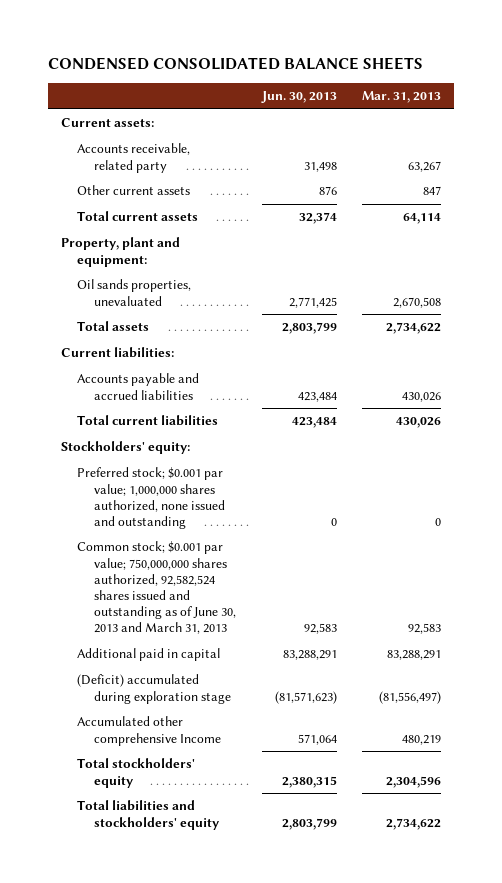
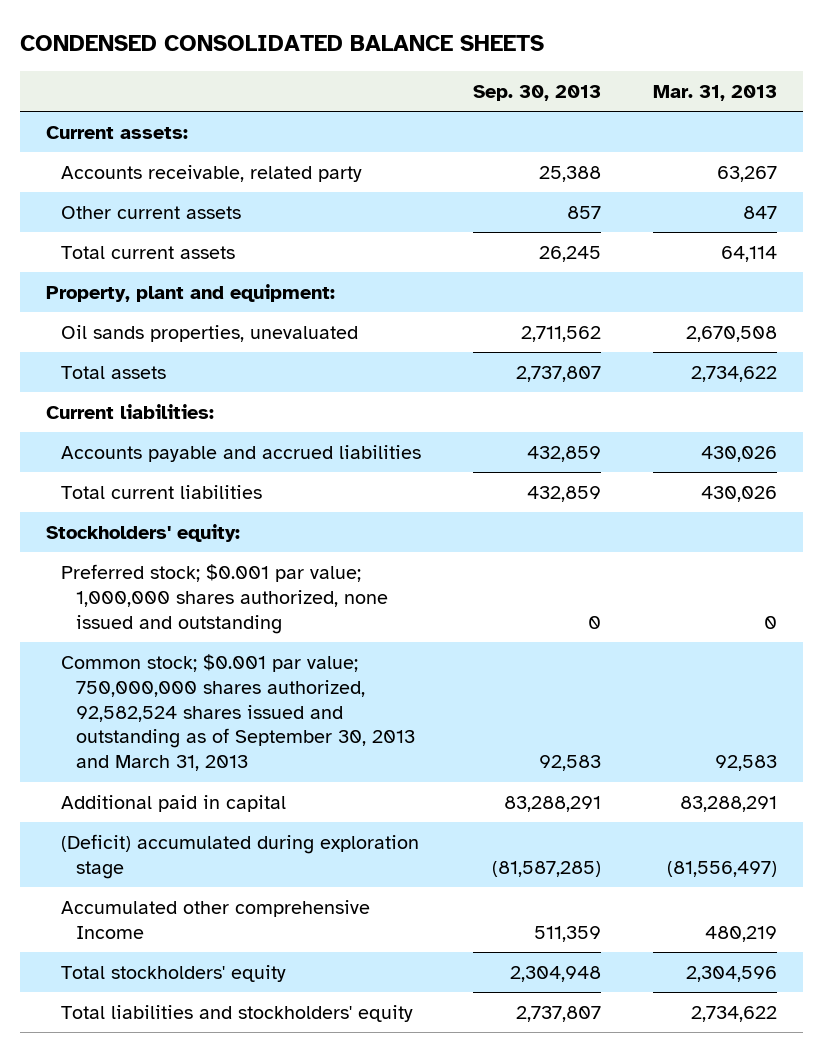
[260,91,337,104] Jun. 30, 2013 -> none
none -> [472,84,601,101] Sep. 30, 2013
[77,541,237,635] Common stock; $0.001 par value; 750,000,000 shares authorized, 92,582,524 shares issued and outstanding as of June 30, 2013 and March 31, 2013 -> [60,653,415,772] Common stock; $0.001 par value; 750,000,000 shares authorized, 92,582,524 shares issued and outstanding as of September 30, 2013 and March 31, 2013

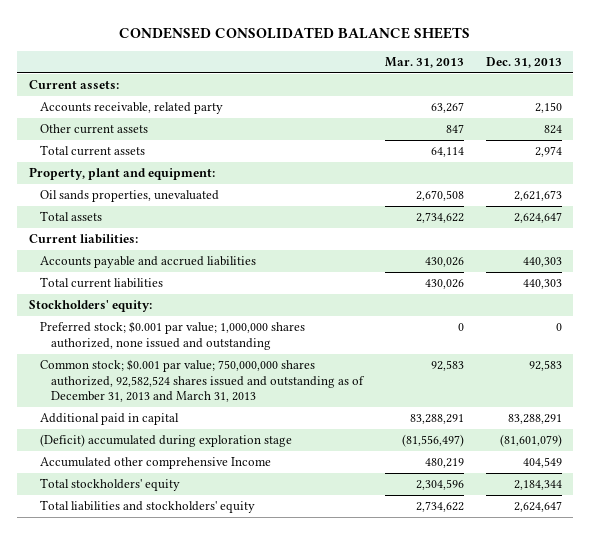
[472,84,601,101] Sep. 30, 2013 -> none
none -> [486,57,563,69] Dec. 31, 2013
[60,653,415,772] Common stock; $0.001 par value; 750,000,000 shares authorized, 92,582,524 shares issued and outstanding as of September 30, 2013 and March 31, 2013 -> [39,359,365,403] Common stock; $0.001 par value; 750,000,000 shares authorized, 92,582,524 shares issued and outstanding as of December 31, 2013 and March 31, 2013

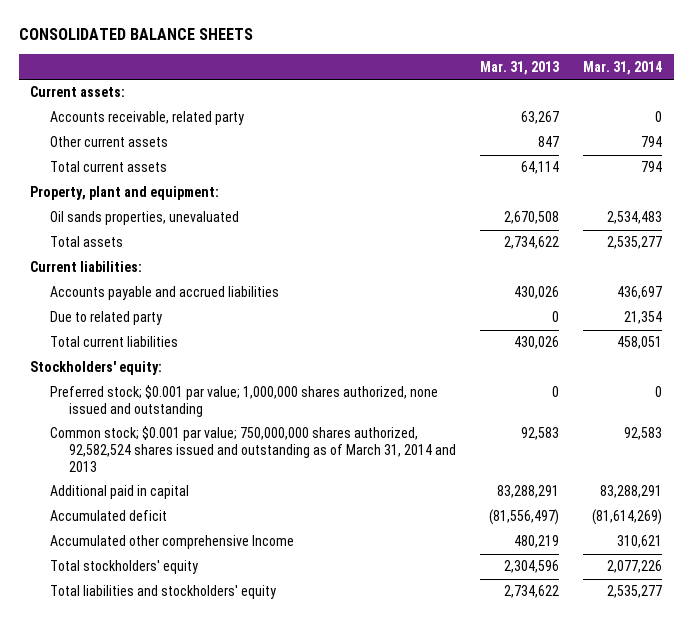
[119,26,471,39] CONDENSED CONSOLIDATED BALANCE SHEETS -> [18,28,253,41] CONSOLIDATED BALANCE SHEETS
[486,57,563,69] Dec. 31, 2013 -> none
none -> [583,60,663,75] Mar. 31, 2014
none -> [49,311,162,326] Due to related party
[39,359,365,403] Common stock; $0.001 par value; 750,000,000 shares authorized, 92,582,524 shares issued and outstanding as of December 31, 2013 and March 31, 2013 -> [49,426,457,472] Common stock; $0.001 par value; 750,000,000 shares authorized, 92,582,524 shares issued and outstanding as of March 31, 2014 and 2013
[39,434,292,448] (Deficit) accumulated during exploration stage -> [49,510,167,522] Accumulated deficit

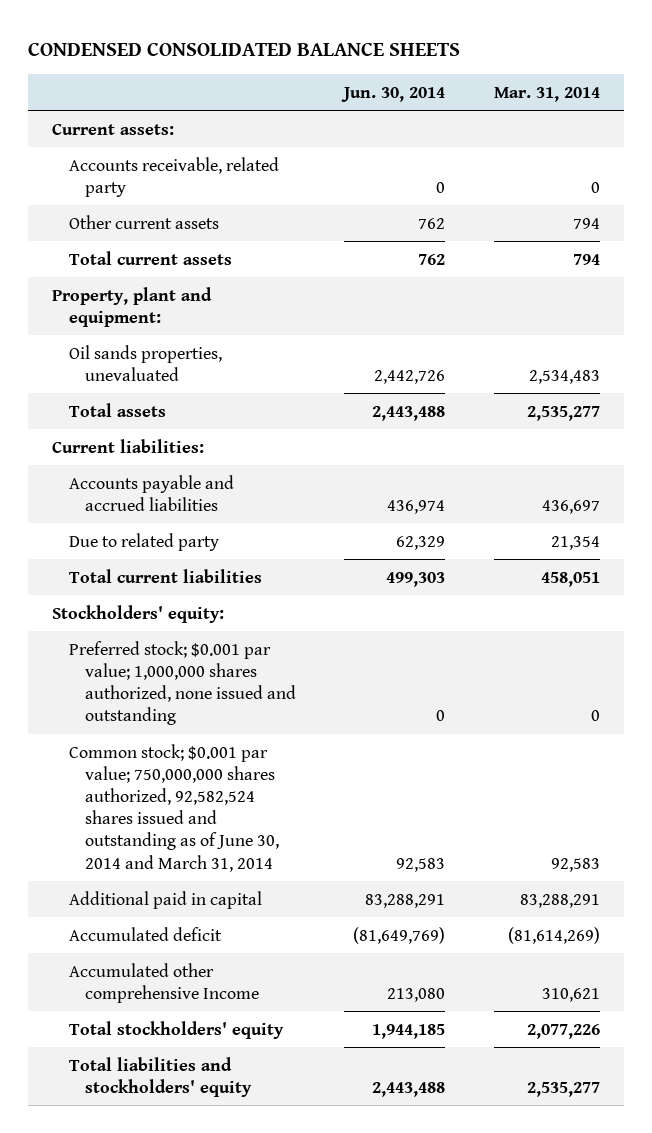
[18,28,253,41] CONSOLIDATED BALANCE SHEETS -> [28,42,461,56] CONDENSED CONSOLIDATED BALANCE SHEETS
[480,60,560,75] Mar. 31, 2013 -> none
none -> [341,86,446,102] Jun. 30, 2014
[49,426,457,472] Common stock; $0.001 par value; 750,000,000 shares authorized, 92,582,524 shares issued and outstanding as of March 31, 2014 and 2013 -> [68,743,280,872] Common stock; $0.001 par value; 750,000,000 shares authorized, 92,582,524 shares issued and outstanding as of June 30, 2014 and March 31, 2014

